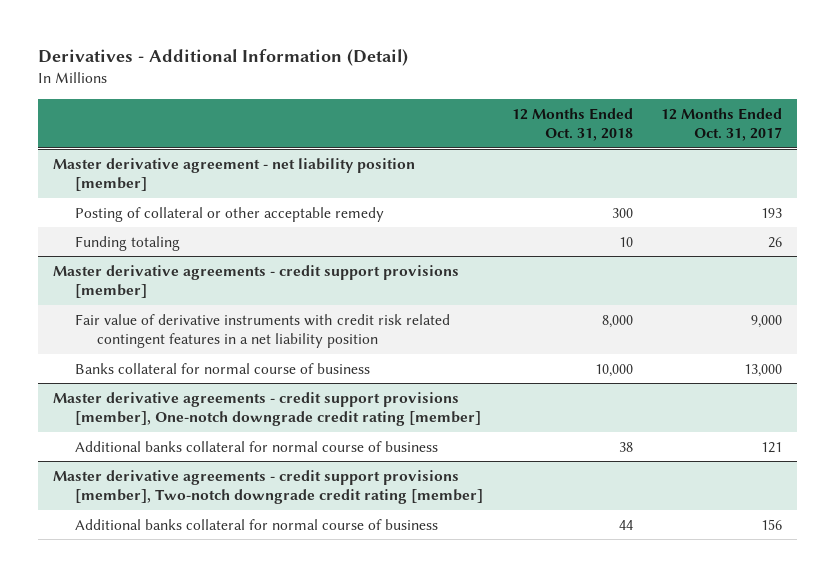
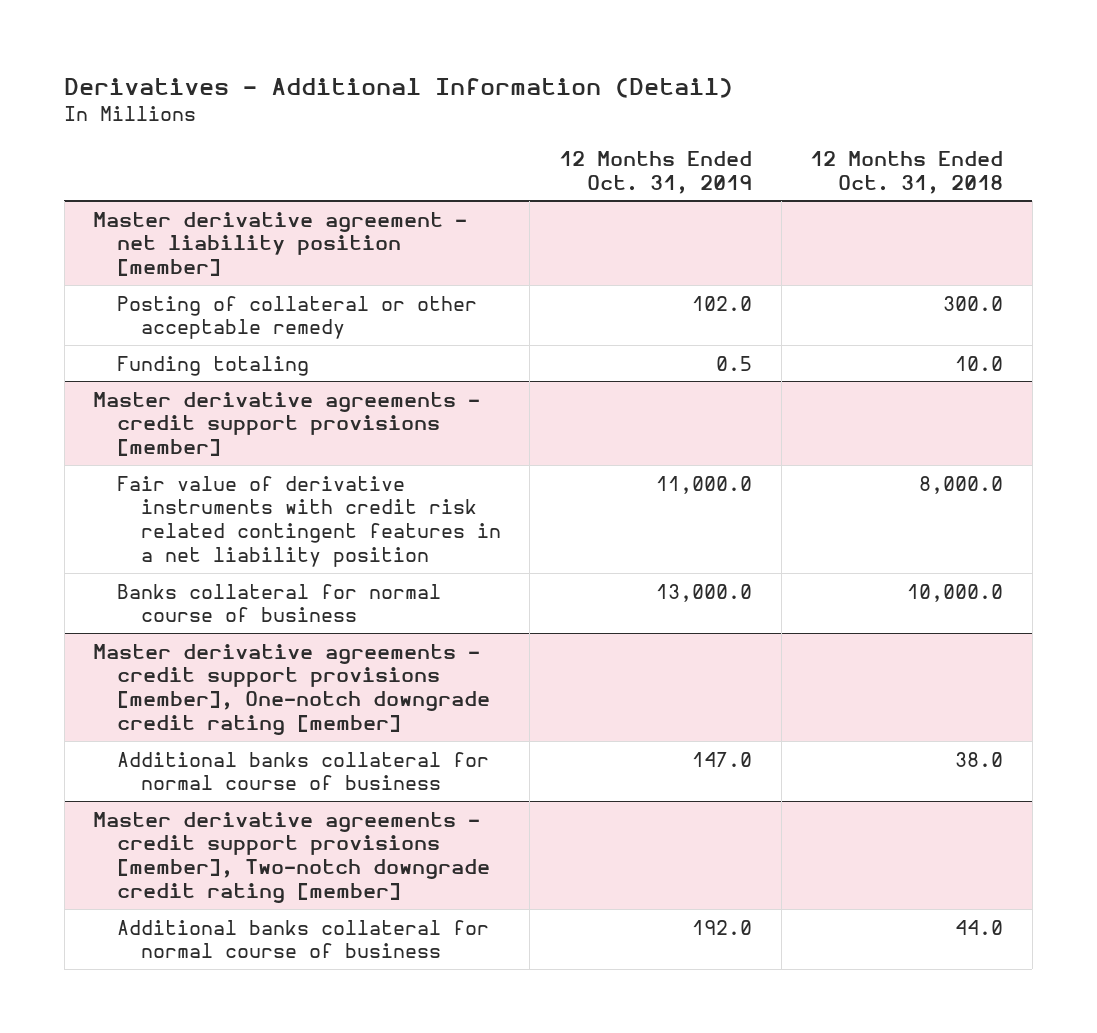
[661,107,783,141] 12 Months Ended Oct. 31, 2017 -> none
none -> [559,150,753,194] 12 Months Ended Oct. 31, 2019
[611,207,633,218] 300 -> [943,295,1004,311] 300.0
[618,236,633,247] 10 -> [955,355,1004,371] 10.0
[601,314,633,328] 8,000 -> [919,475,1004,494] 8,000.0
[594,363,633,377] 10,000 -> [907,583,1004,602] 10,000.0
[618,441,633,452] 38 -> [955,751,1004,767] 38.0
[618,519,633,530] 44 -> [955,919,1004,935] 44.0

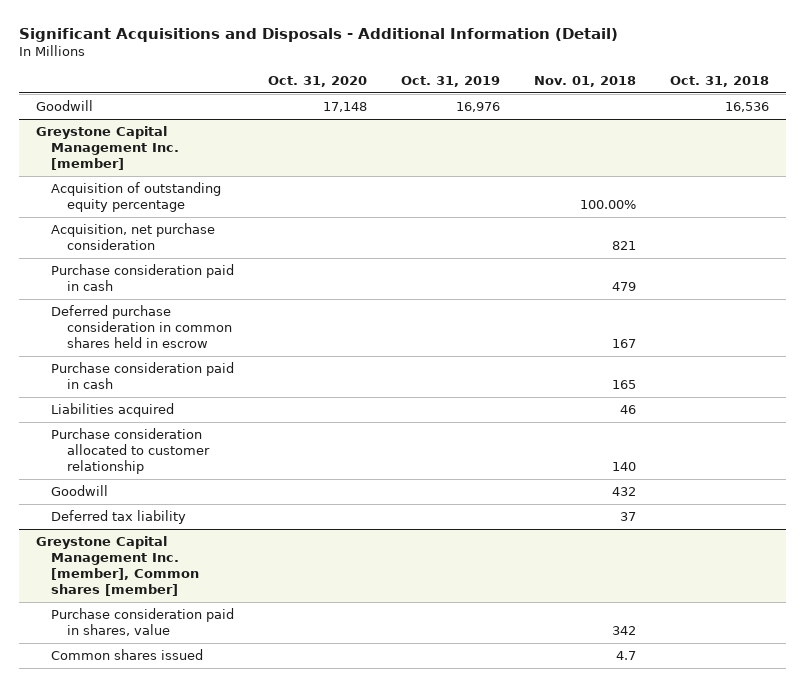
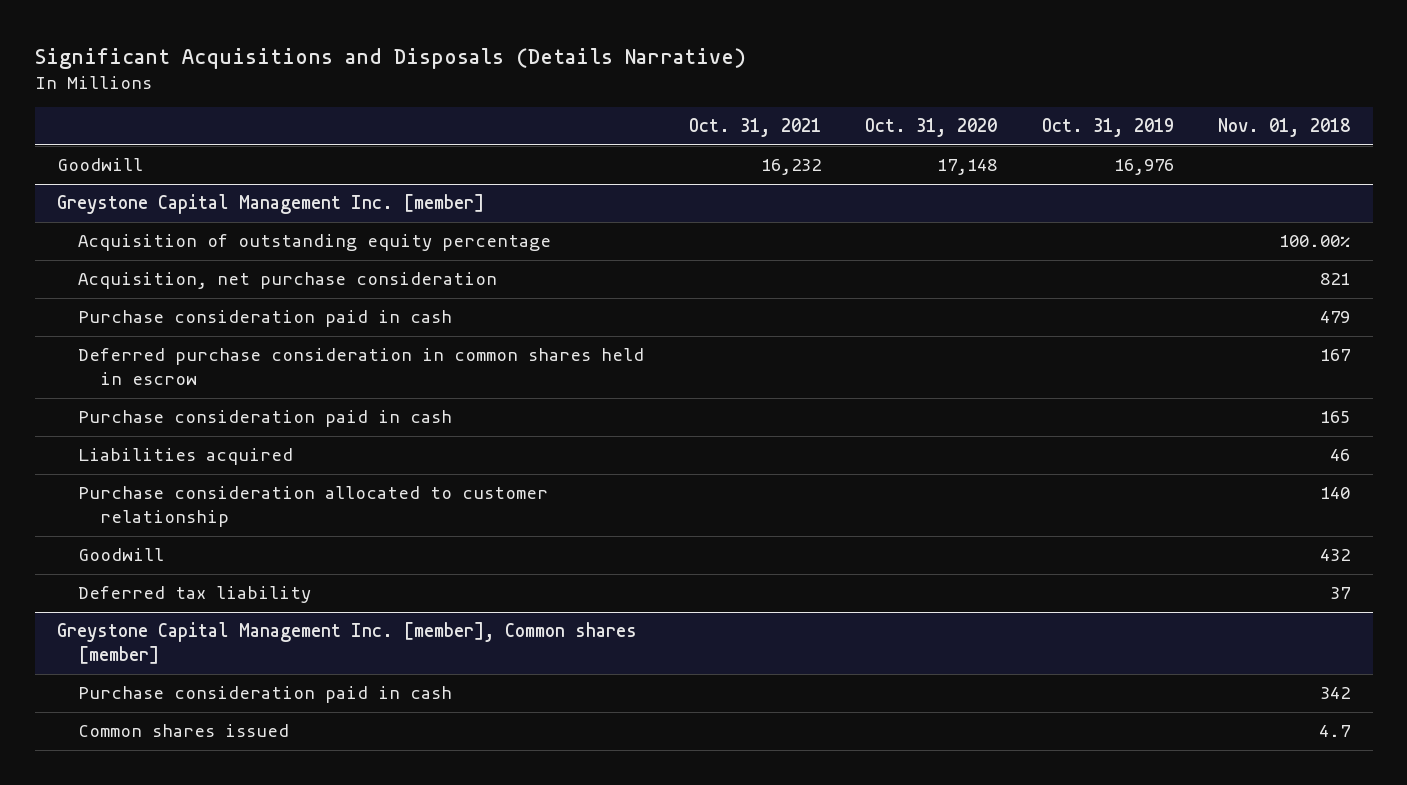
[18,27,618,42] Significant Acquisitions and Disposals - Additional Information (Detail) -> [34,47,746,69] Significant Acquisitions and Disposals (Details Narrative)
[670,76,770,88] Oct. 31, 2018 -> none
none -> [688,118,821,138] Oct. 31, 2021
[51,608,235,636] Purchase consideration paid in shares, value -> [78,686,453,704] Purchase consideration paid in cash

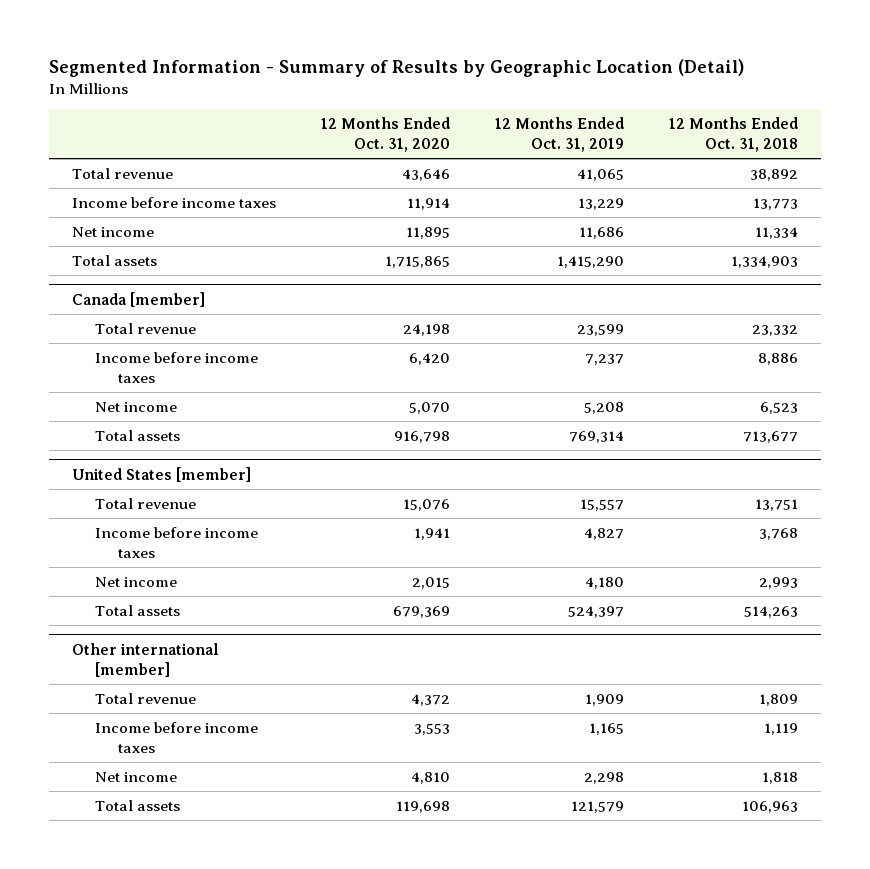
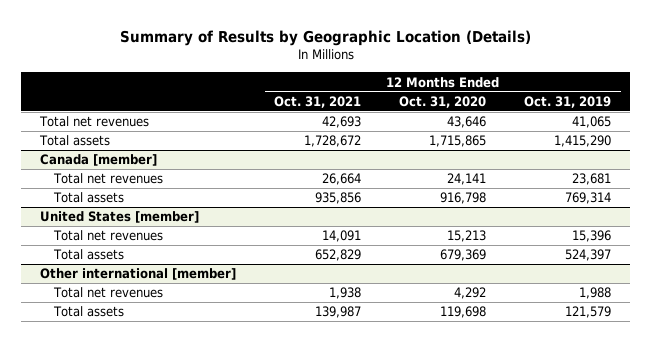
[49,58,745,77] Segmented Information - Summary of Results by Geographic Location (Detail) -> [119,29,531,46] Summary of Results by Geographic Location (Details)
[669,117,799,153] 12 Months Ended Oct. 31, 2018 -> none
none -> [274,95,362,108] Oct. 31, 2021
[71,196,276,208] Income before income taxes -> none
[71,226,154,237] Net income -> none
[71,167,173,179] Total revenue -> [39,116,150,128] Total net revenues
[94,351,258,383] Income before income taxes -> none
[94,401,177,412] Net income -> none
[94,322,196,334] Total revenue -> [53,173,164,185] Total net revenues
[402,323,450,336] 24,198 -> [447,173,487,186] 24,141
[577,323,625,336] 23,599 -> [572,173,612,186] 23,681
[94,526,258,558] Income before income taxes -> none
[94,576,177,587] Net income -> none
[94,497,196,509] Total revenue -> [53,230,164,242] Total net revenues
[402,498,450,511] 15,076 -> [447,230,487,243] 15,213
[580,498,625,511] 15,557 -> [572,230,612,243] 15,396
[94,721,258,753] Income before income taxes -> none
[94,771,177,782] Net income -> none
[94,692,196,704] Total revenue -> [53,287,164,299] Total net revenues
[410,693,450,706] 4,372 -> [454,287,487,300] 4,292
[585,693,625,706] 1,909 -> [579,287,612,300] 1,988

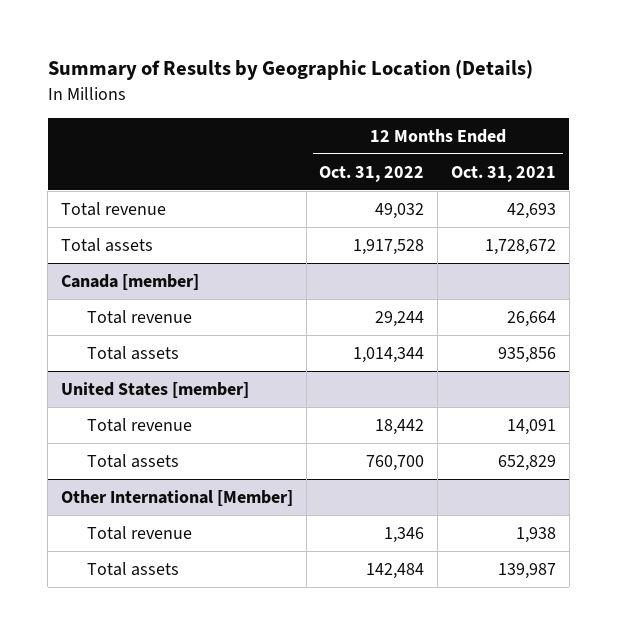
[399,95,487,108] Oct. 31, 2020 -> none
[524,95,612,108] Oct. 31, 2019 -> none
none -> [319,165,425,182] Oct. 31, 2022
[39,116,150,128] Total net revenues -> [60,201,166,216] Total revenue
[53,173,164,185] Total net revenues -> [87,309,193,324] Total revenue
[53,230,164,242] Total net revenues -> [87,417,193,432] Total revenue
[40,268,237,281] Other international [member] -> [60,489,293,506] Other International [Member]
[53,287,164,299] Total net revenues -> [87,525,193,540] Total revenue

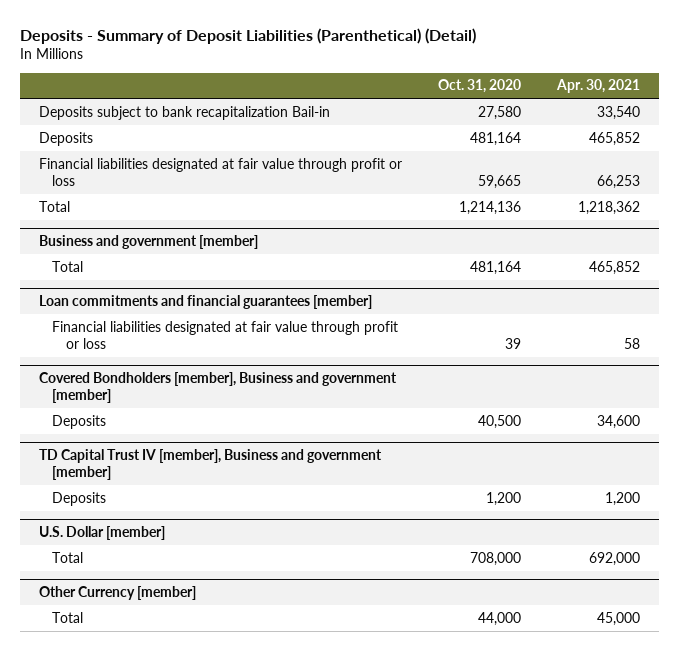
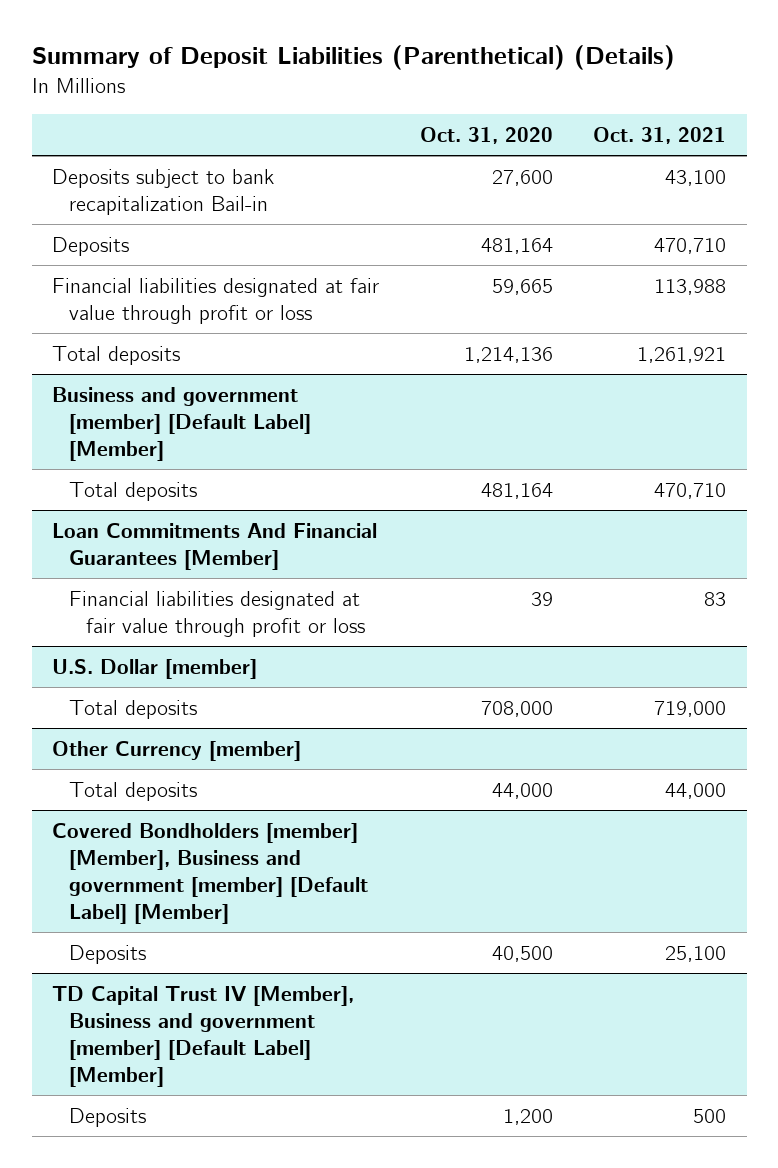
[20,28,477,45] Deposits - Summary of Deposit Liabilities (Parenthetical) (Detail) -> [31,45,675,71] Summary of Deposit Liabilities (Parenthetical) (Details)
[556,79,641,94] Apr. 30, 2021 -> none
none -> [593,127,727,145] Oct. 31, 2021
[477,105,521,120] 27,580 -> [491,169,553,186] 27,600
[38,200,70,212] Total -> [51,345,180,365] Total deposits
[38,235,258,250] Business and government [member] -> [51,386,312,461] Business and government [member] [Default Label] [Member]
[52,260,84,272] Total -> [69,481,198,501] Total deposits
[38,295,372,310] Loan commitments and financial guarantees [member] -> [51,522,377,570] Loan Commitments And Financial Guarantees [Member]
[38,372,397,403] Covered Bondholders [member], Business and government [member] -> none
[52,414,107,429] Deposits -> none
[38,449,382,480] TD Capital Trust IV [member], Business and government [member] -> none
[52,491,107,506] Deposits -> none
[52,551,84,563] Total -> [69,699,198,719] Total deposits
[52,611,84,623] Total -> [69,781,198,801] Total deposits
none -> [51,822,369,924] Covered Bondholders [member] [Member], Business and government [member] [Default Label] [Member]
none -> [69,944,147,964] Deposits
none -> [51,985,354,1087] TD Capital Trust IV [Member], Business and government [member] [Default Label] [Member]
none -> [69,1107,147,1127] Deposits

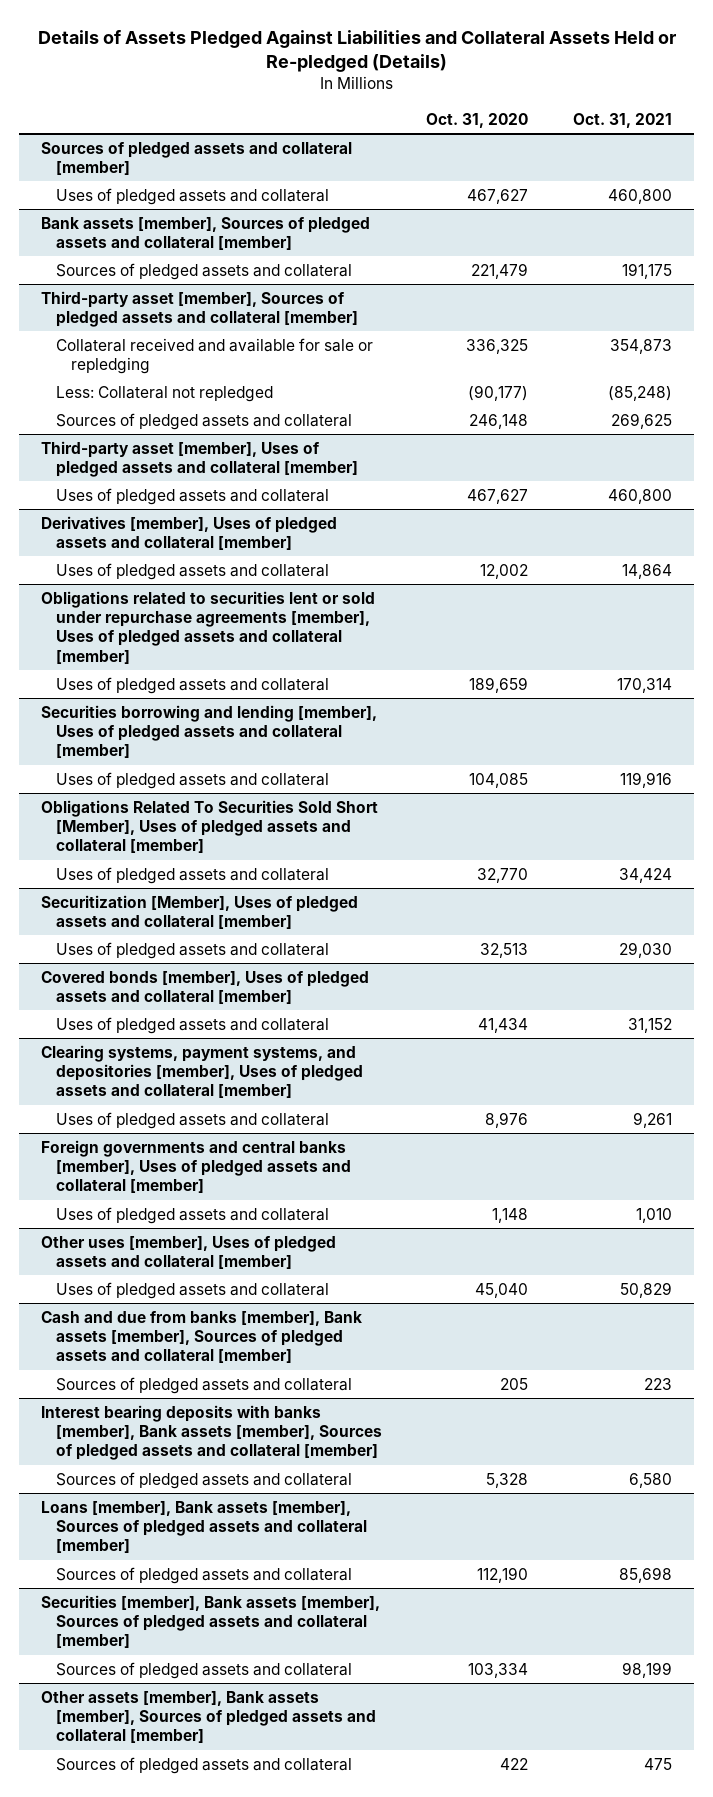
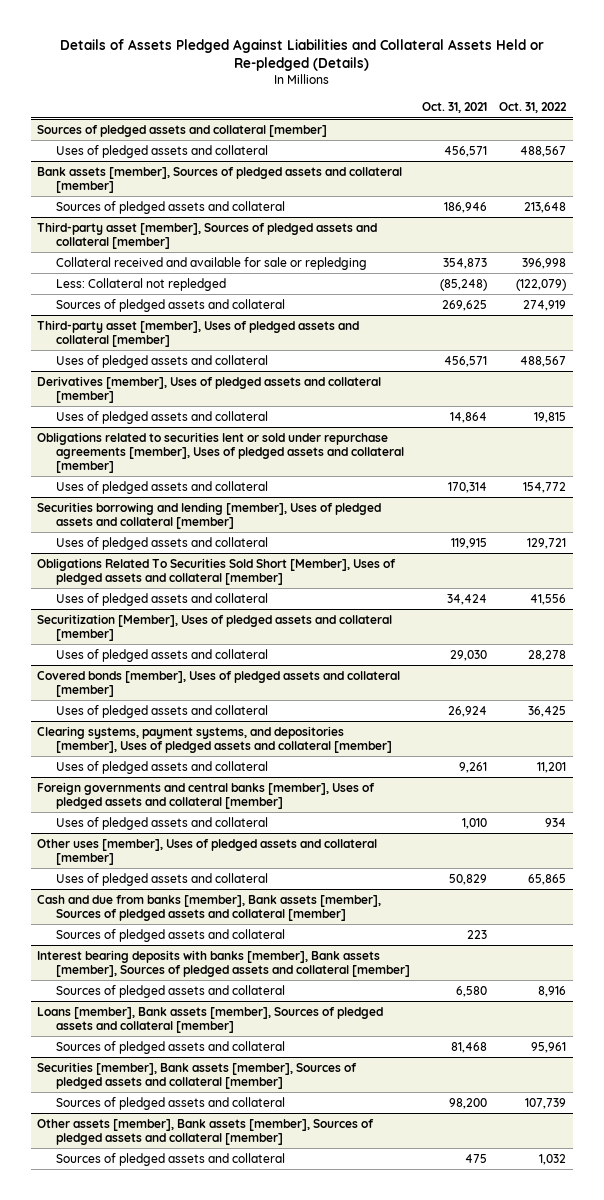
[426,112,529,128] Oct. 31, 2020 -> none
none -> [499,102,568,114] Oct. 31, 2022
[607,188,672,204] 460,800 -> [444,145,488,157] 456,571
[621,262,672,279] 191,175 -> [444,201,488,213] 186,946
[607,488,672,504] 460,800 -> [444,355,488,367] 456,571
[619,771,672,788] 119,916 -> [451,537,488,549] 119,915
[627,1017,672,1033] 31,152 -> [448,705,488,717] 26,924
[618,1566,672,1583] 85,698 -> [451,1041,488,1053] 81,468
[621,1661,672,1678] 98,199 -> [449,1097,488,1109] 98,200

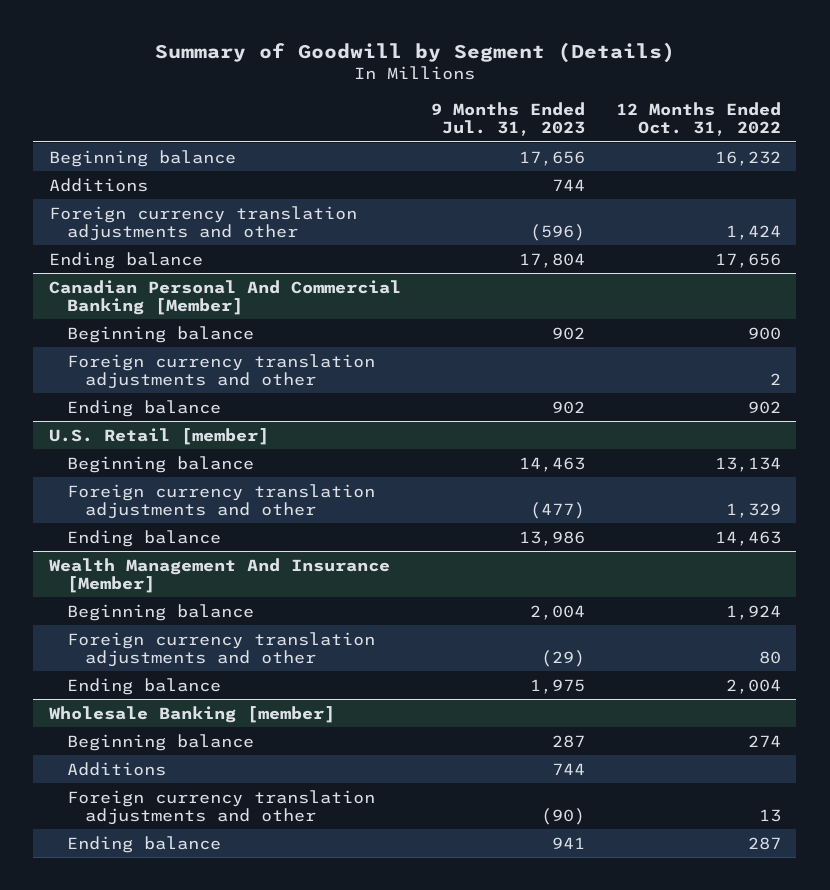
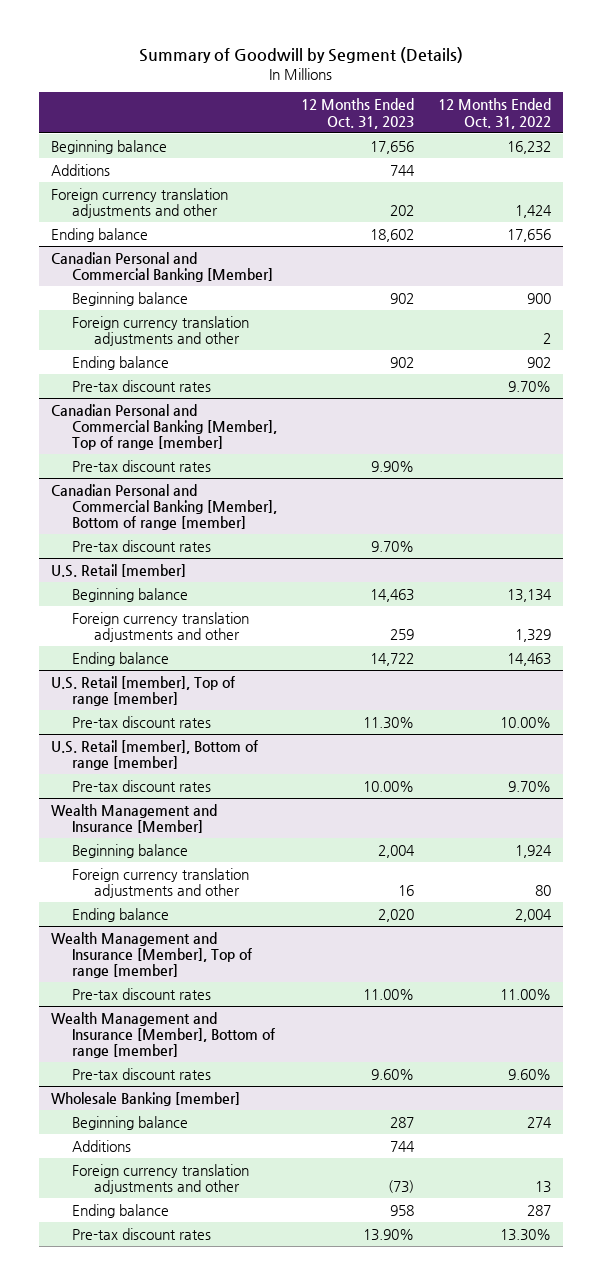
[431,101,586,137] 9 Months Ended Jul. 31, 2023 -> none
none -> [301,98,415,129] 12 Months Ended Oct. 31, 2023
[48,279,401,315] Canadian Personal And Commercial Banking [Member] -> [50,251,274,283] Canadian Personal and Commercial Banking [Member]
none -> [72,379,212,392] Pre-tax discount rates
none -> [50,403,278,451] Canadian Personal and Commercial Banking [Member], Top of range [member]
none -> [72,459,212,472] Pre-tax discount rates
none -> [50,483,278,531] Canadian Personal and Commercial Banking [Member], Bottom of range [member]
none -> [72,539,212,552] Pre-tax discount rates
none -> [50,675,235,707] U.S. Retail [member], Top of range [member]
none -> [72,715,212,728] Pre-tax discount rates
none -> [50,739,258,771] U.S. Retail [member], Bottom of range [member]
none -> [72,779,212,792] Pre-tax discount rates
[48,557,390,593] Wealth Management And Insurance [Member] -> [50,803,217,834] Wealth Management and Insurance [Member]
none -> [50,931,253,979] Wealth Management and Insurance [Member], Top of range [member]
none -> [72,987,212,1000] Pre-tax discount rates
none -> [50,1011,276,1059] Wealth Management and Insurance [Member], Bottom of range [member]
none -> [72,1067,212,1080] Pre-tax discount rates
none -> [72,1227,212,1240] Pre-tax discount rates

